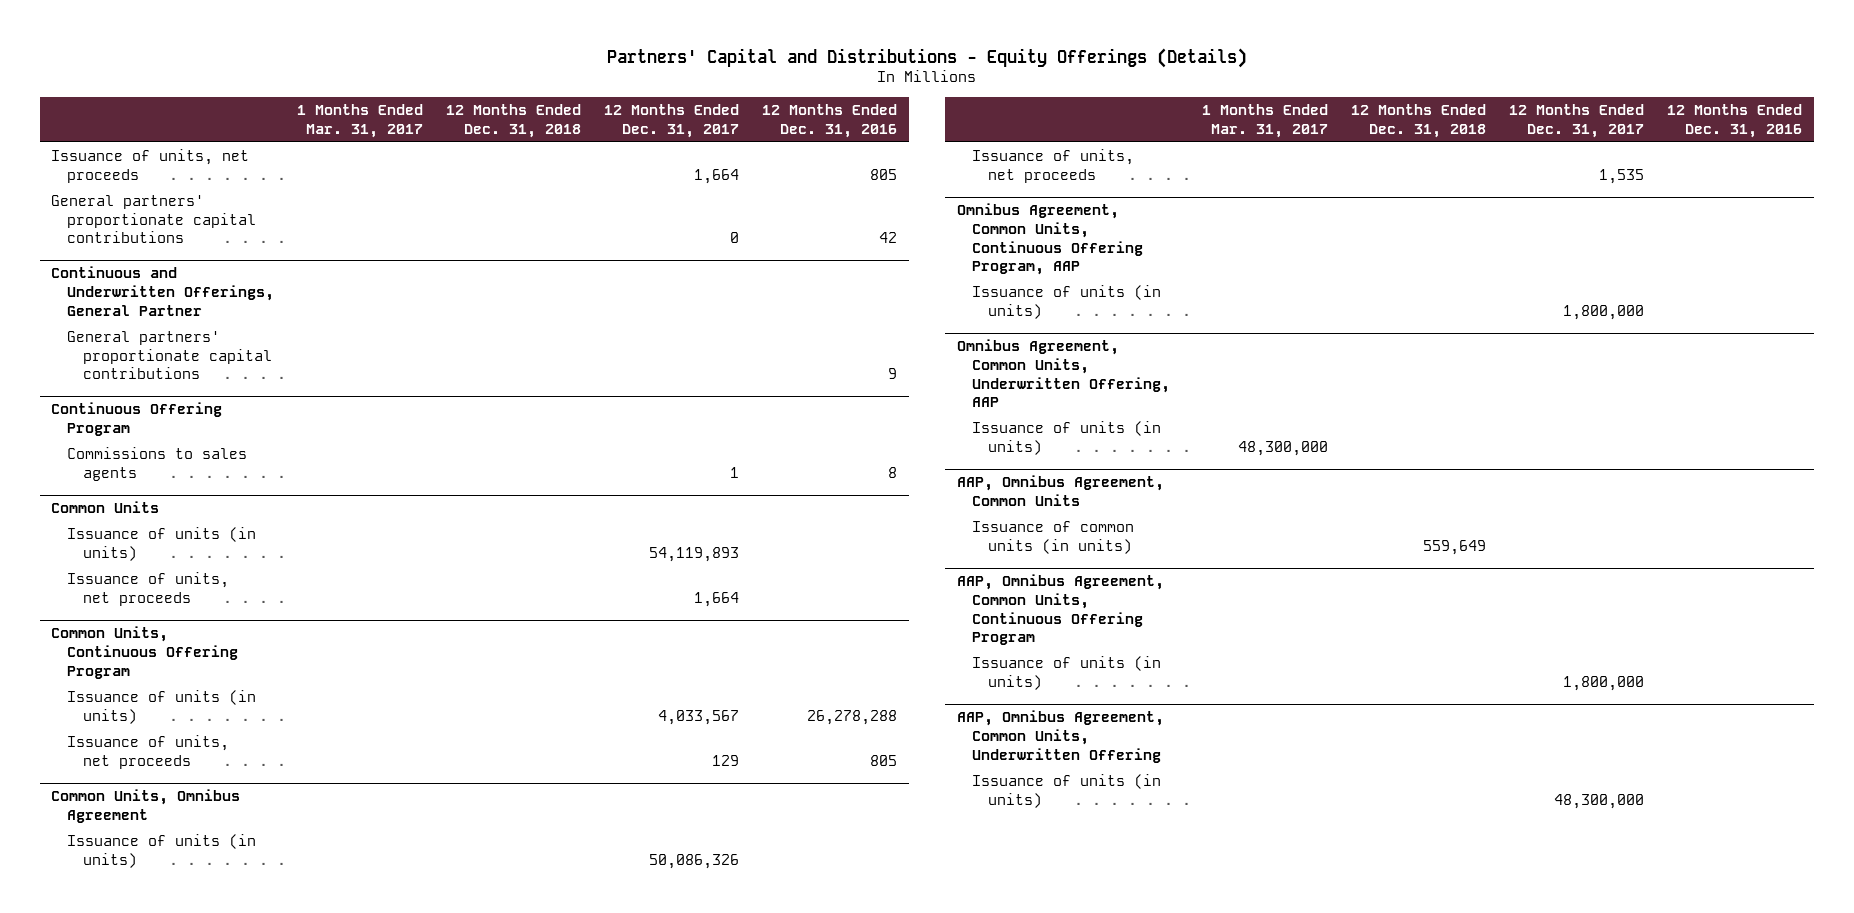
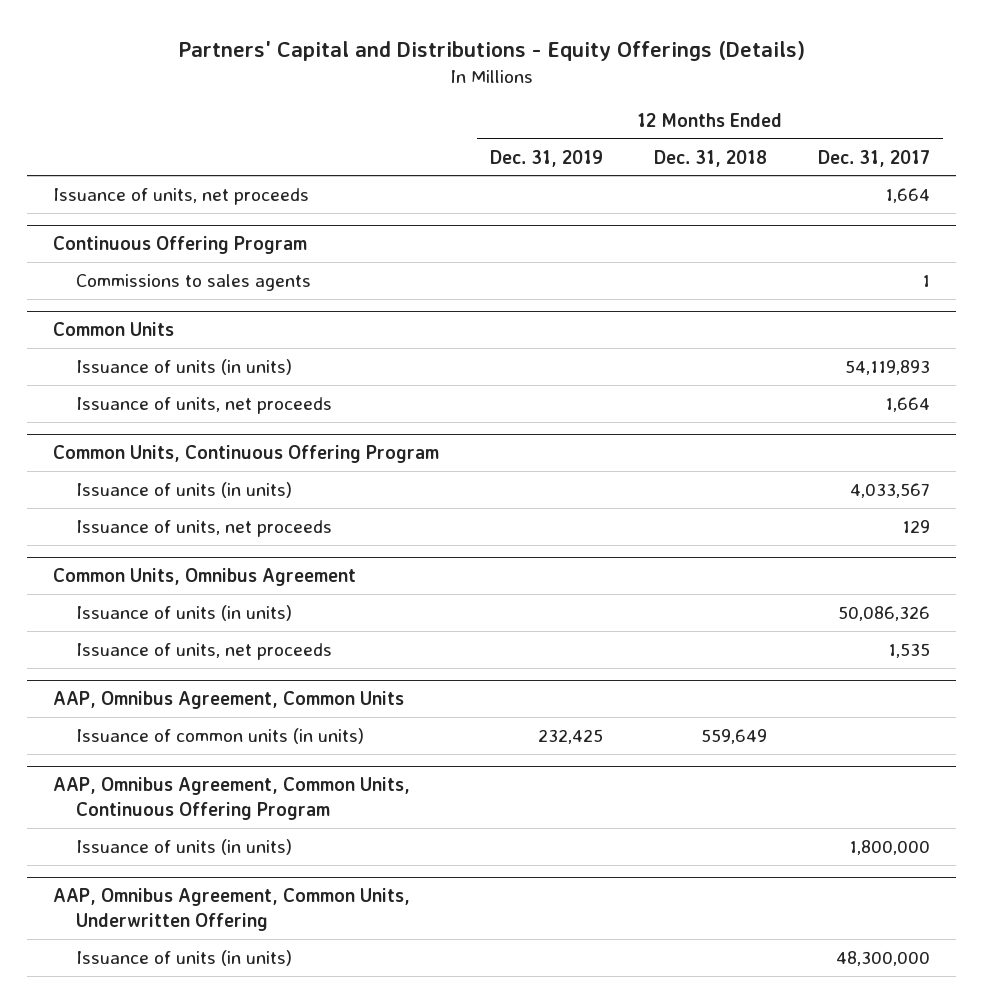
[297,104,424,138] 1 Months Ended Mar. 31, 2017 -> none
[762,104,898,138] 12 Months Ended Dec. 31, 2016 -> none
none -> [489,149,603,167] Dec. 31, 2019
[51,195,257,244] General partners' proportionate capital contributions -> none
[51,266,275,316] Continuous and Underwritten Offerings, General Partner -> none
[67,331,272,380] General partners' proportionate capital contributions -> none
[956,203,1144,276] Omnibus Agreement, Common Units, Continuous Offering Program, AAP -> none
[972,285,1162,319] Issuance of units (in units) -> none
[956,339,1171,408] Omnibus Agreement, Common Units, Underwritten Offering, AAP -> none
[972,421,1162,455] Issuance of units (in units) -> none

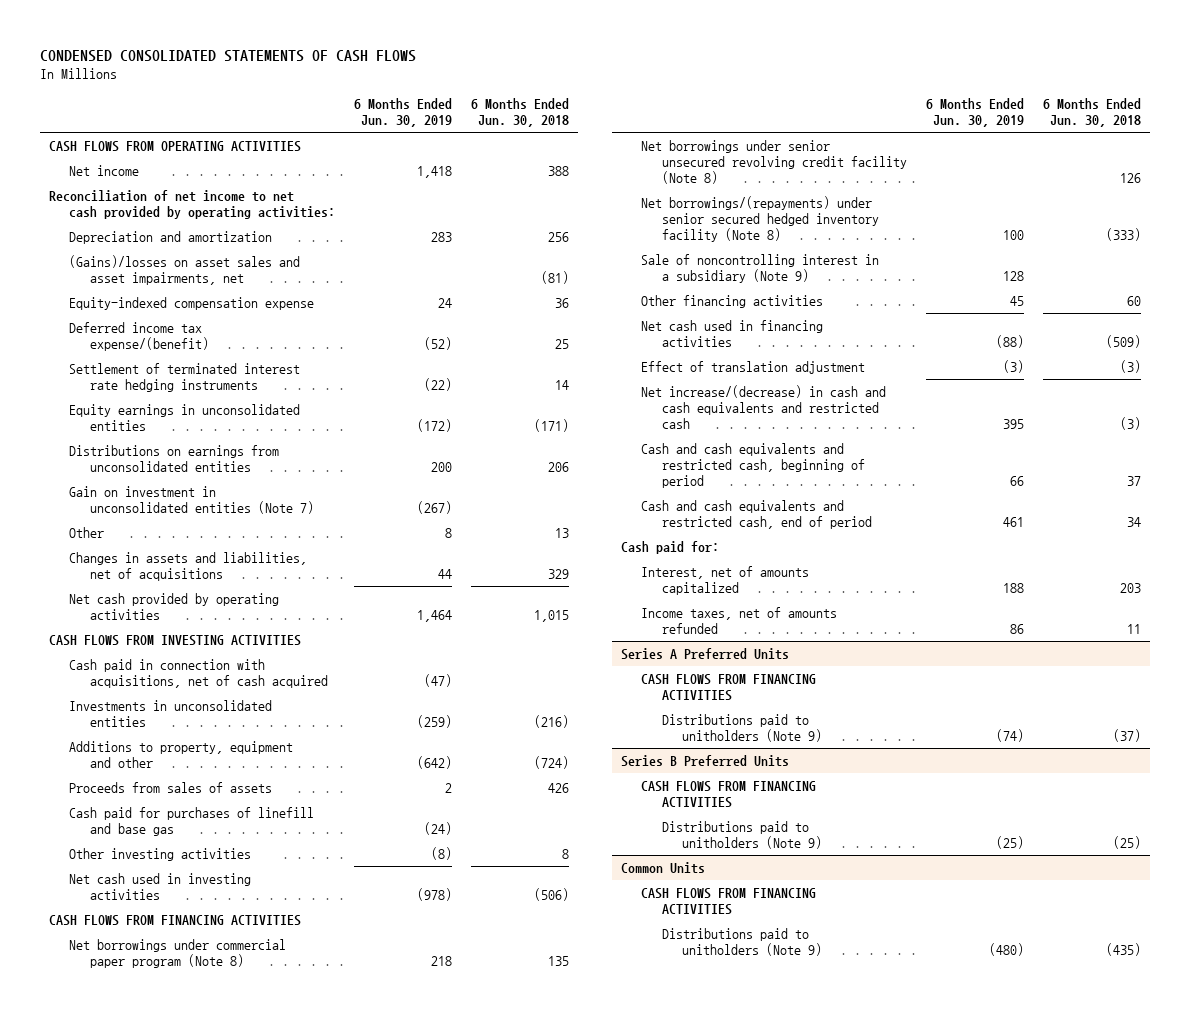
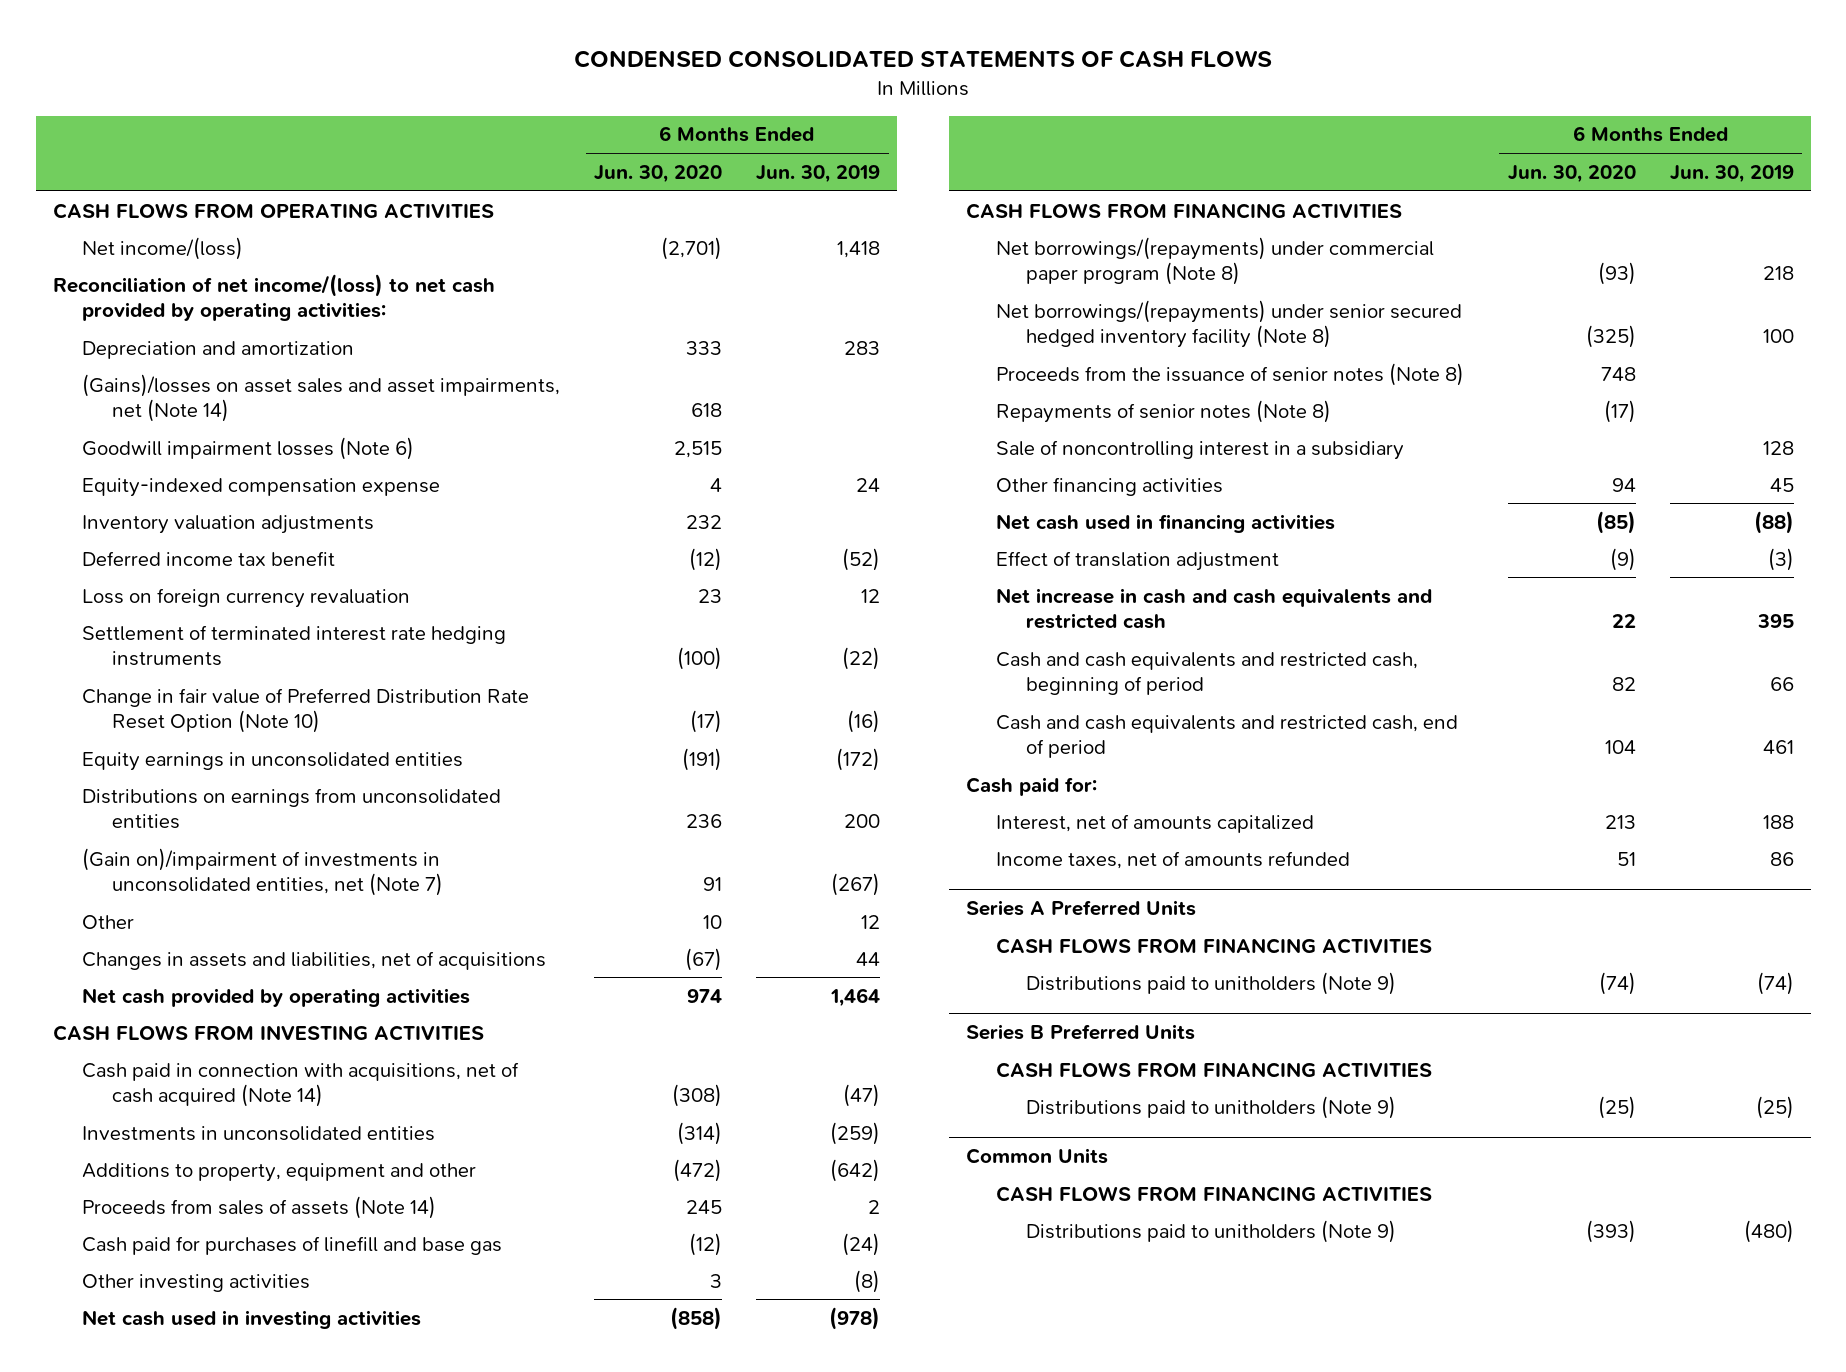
[470,98,569,128] 6 Months Ended Jun. 30, 2018 -> none
none -> [594,164,723,183] Jun. 30, 2020
[69,164,140,176] Net income -> [82,236,244,260] Net income/(loss)
[48,189,336,219] Reconciliation of net income to net cash provided by operating activities: -> [52,273,495,322] Reconciliation of net income/(loss) to net cash provided by operating activities:
[69,254,301,285] (Gains)/losses on asset sales and asset impairments, net -> [82,373,561,423] (Gains)/losses on asset sales and asset impairments, net (Note 14)
none -> [82,436,415,460] Goodwill impairment losses (Note 6)
none -> [82,514,375,534] Inventory valuation adjustments
[69,321,209,351] Deferred income tax expense/(benefit) -> [82,550,336,566] Deferred income tax benefit
none -> [82,587,411,608] Loss on foreign currency revaluation
none -> [82,687,530,734] Change in fair value of Preferred Distribution Rate Reset Option (Note 10)
[69,485,314,514] Gain on investment in unconsolidated entities (Note 7) -> [82,847,444,897] (Gain on)/impairment of investments in unconsolidated entities, net (Note 7)
[445,527,453,538] 8 -> [861,914,881,929] 12
[69,658,328,688] Cash paid in connection with acquisitions, net of cash acquired -> [82,1061,520,1108] Cash paid in connection with acquisitions, net of cash acquired (Note 14)
[69,781,273,793] Proceeds from sales of assets -> [82,1195,437,1219] Proceeds from sales of assets (Note 14)
[641,139,907,184] Net borrowings under senior unsecured revolving credit facility (Note 8) -> none
[69,938,287,968] Net borrowings under commercial paper program (Note 8) -> [995,236,1434,286] Net borrowings/(repayments) under commercial paper program (Note 8)
none -> [995,362,1464,386] Proceeds from the issuance of senior notes (Note 8)
none -> [995,399,1331,423] Repayments of senior notes (Note 8)
[641,253,880,283] Sale of noncontrolling interest in a subsidiary (Note 9) -> [995,439,1404,460] Sale of noncontrolling interest in a subsidiary
[641,384,887,429] Net increase/(decrease) in cash and cash equivalents and restricted cash -> [995,587,1432,630] Net increase in cash and cash equivalents and restricted cash

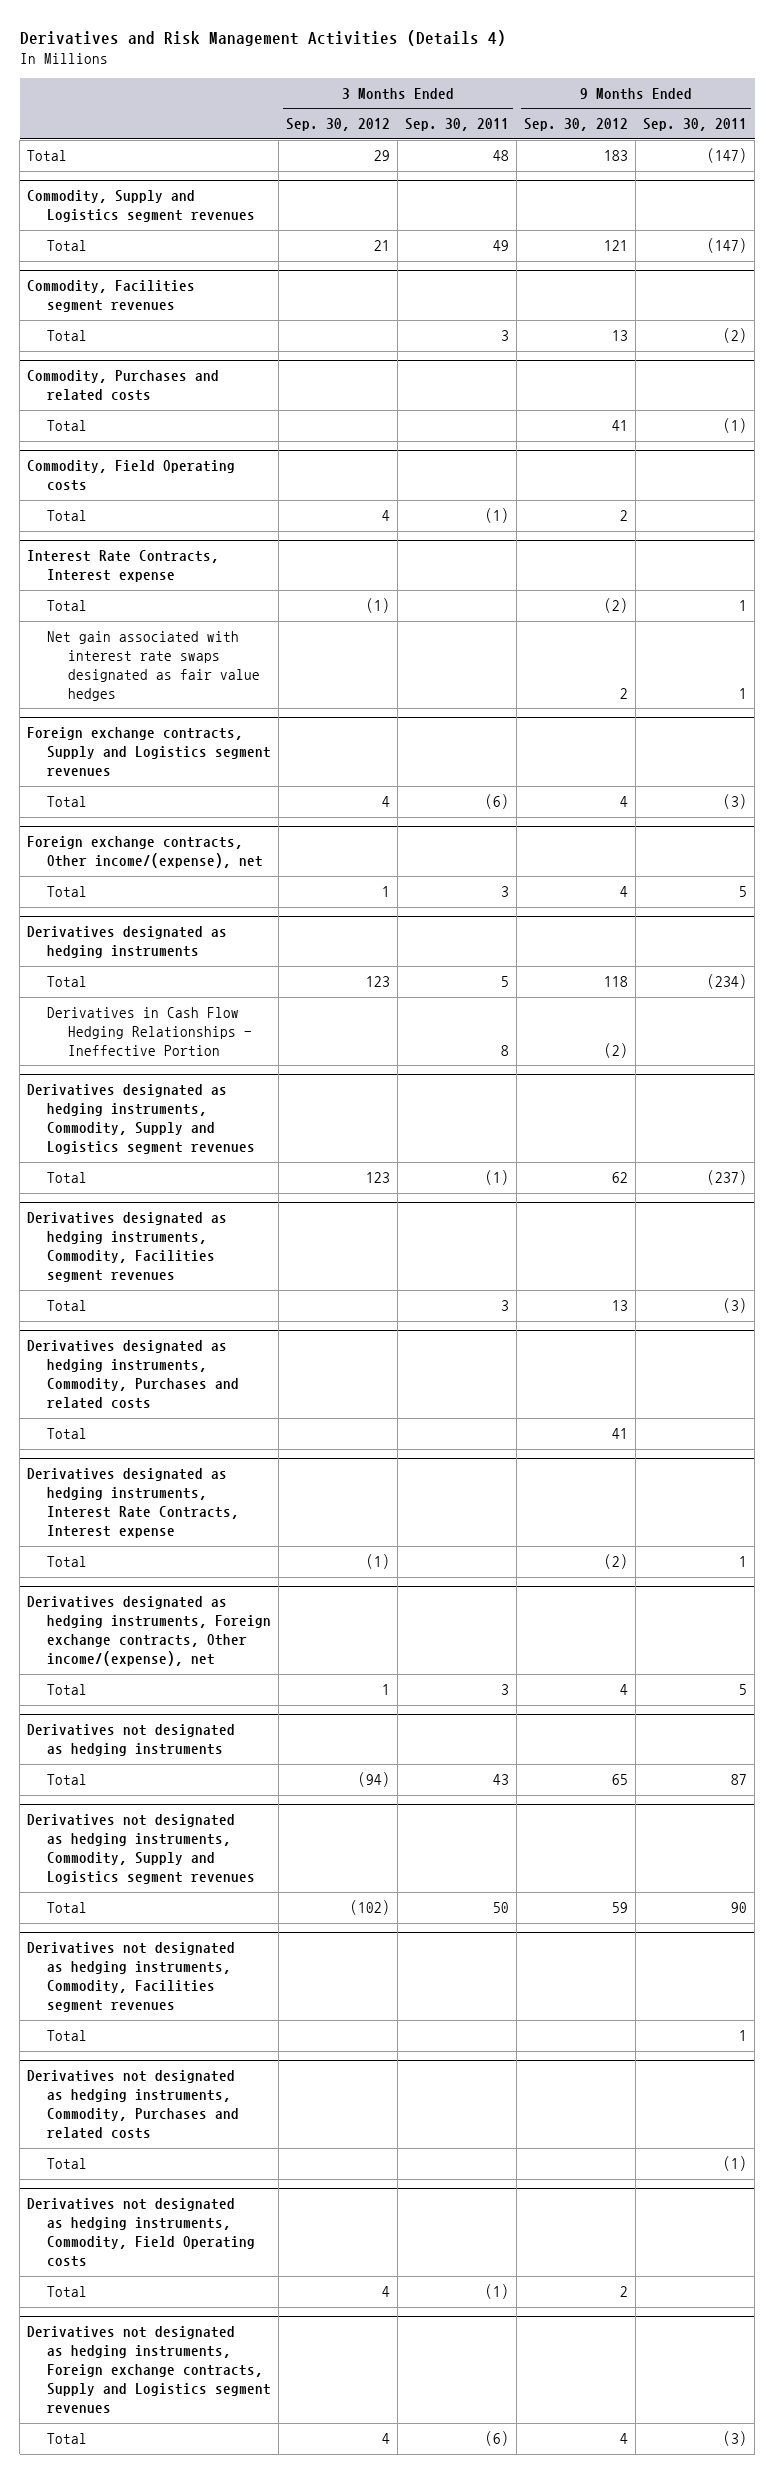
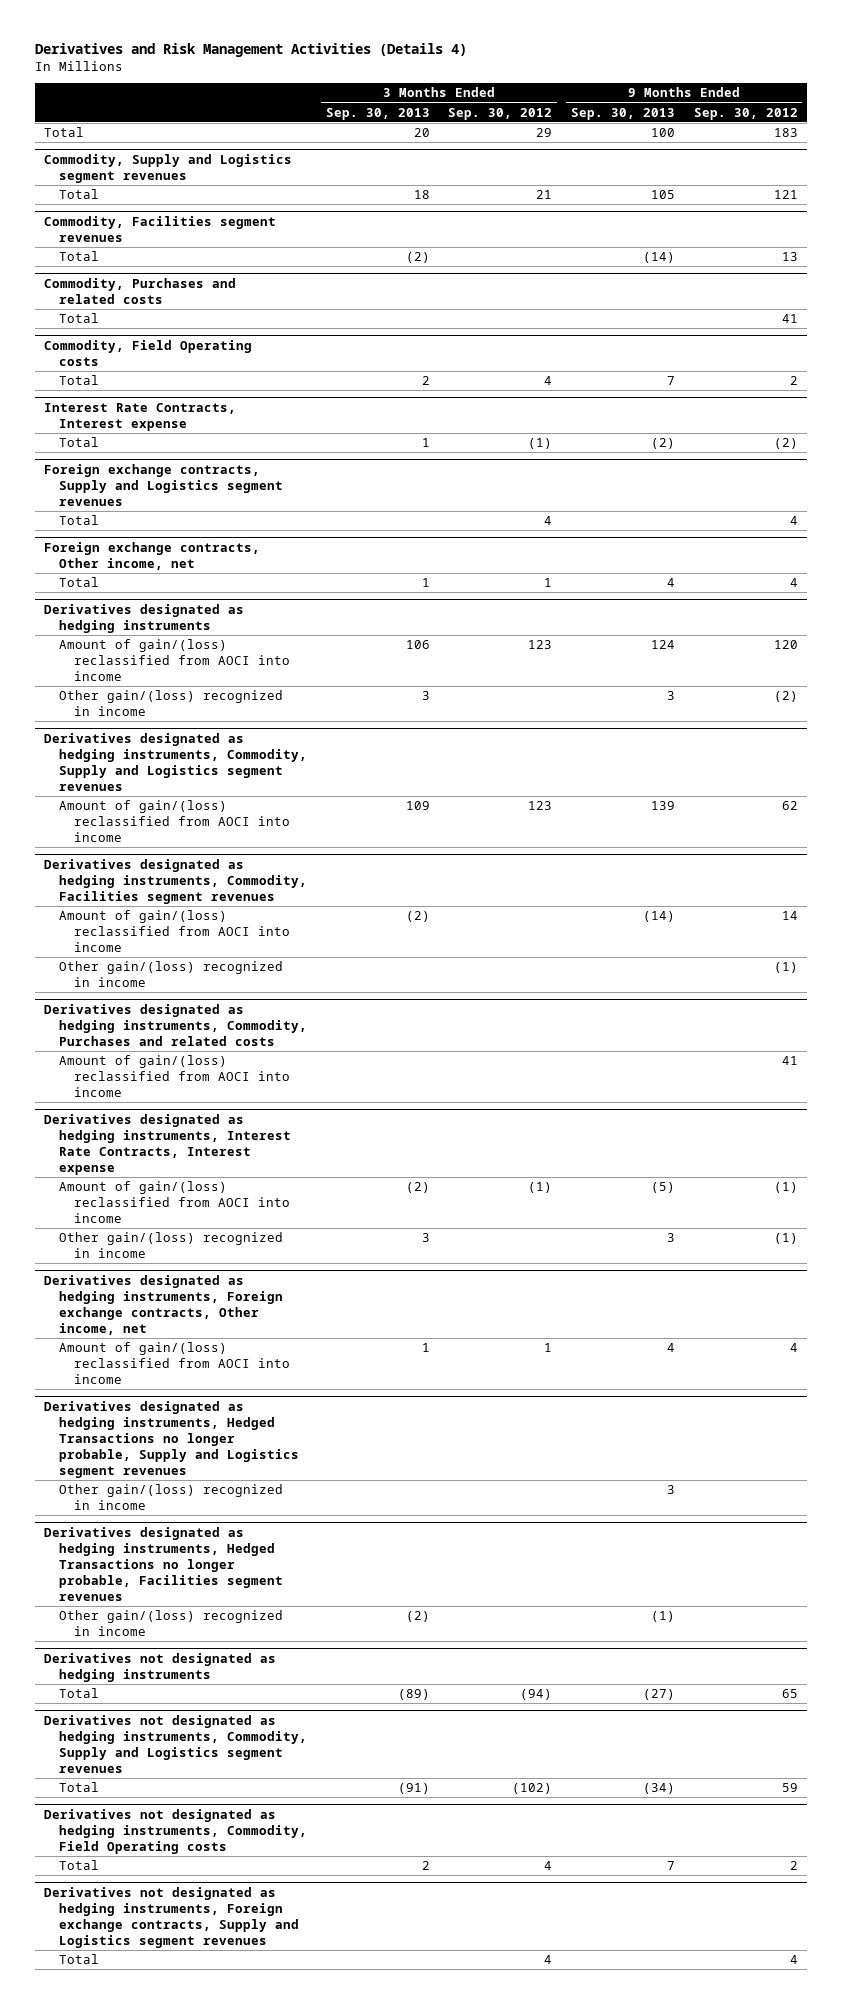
[405,118,510,132] Sep. 30, 2011 -> none
[643,118,748,132] Sep. 30, 2011 -> none
none -> [325,107,430,120] Sep. 30, 2013
none -> [571,107,676,120] Sep. 30, 2013
[47,631,260,701] Net gain associated with interest rate swaps designated as fair value hedges -> none
[27,836,264,869] Foreign exchange contracts, Other income/(expense), net -> [44,542,261,571] Foreign exchange contracts, Other income, net
[47,976,88,988] Total -> none
none -> [59,639,291,682] Amount of gain/(loss) reclassified from AOCI into income
[47,1007,252,1056] Derivatives in Cash Flow Hedging Relationships - Ineffective Portion -> [59,690,284,717] Other gain/(loss) recognized in income
[47,1172,88,1184] Total -> [59,800,291,843] Amount of gain/(loss) reclassified from AOCI into income
[47,1300,88,1312] Total -> none
none -> [59,910,291,953] Amount of gain/(loss) reclassified from AOCI into income
none -> [59,961,284,988] Other gain/(loss) recognized in income
[47,1428,88,1440] Total -> none
none -> [59,1055,291,1098] Amount of gain/(loss) reclassified from AOCI into income
[47,1556,88,1568] Total -> none
[47,1684,88,1696] Total -> none
none -> [59,1181,291,1224] Amount of gain/(loss) reclassified from AOCI into income
none -> [59,1232,284,1259] Other gain/(loss) recognized in income
[27,1596,272,1667] Derivatives designated as hedging instruments, Foreign exchange contracts, Other income/(expense), net -> [44,1275,284,1336] Derivatives designated as hedging instruments, Foreign exchange contracts, Other income, net
none -> [59,1342,291,1385] Amount of gain/(loss) reclassified from AOCI into income
none -> [44,1401,300,1478] Derivatives designated as hedging instruments, Hedged Transactions no longer probable, Supply and Logistics segment revenues
none -> [59,1484,284,1511] Other gain/(loss) recognized in income
none -> [44,1527,284,1601] Derivatives designated as hedging instruments, Hedged Transactions no longer probable, Facilities segment revenues
none -> [59,1610,284,1637] Other gain/(loss) recognized in income
[27,1942,236,2013] Derivatives not designated as hedging instruments, Commodity, Facilities segment revenues -> none
[47,2030,88,2042] Total -> none
[27,2070,240,2140] Derivatives not designated as hedging instruments, Commodity, Purchases and related costs -> none
[47,2158,88,2170] Total -> none

